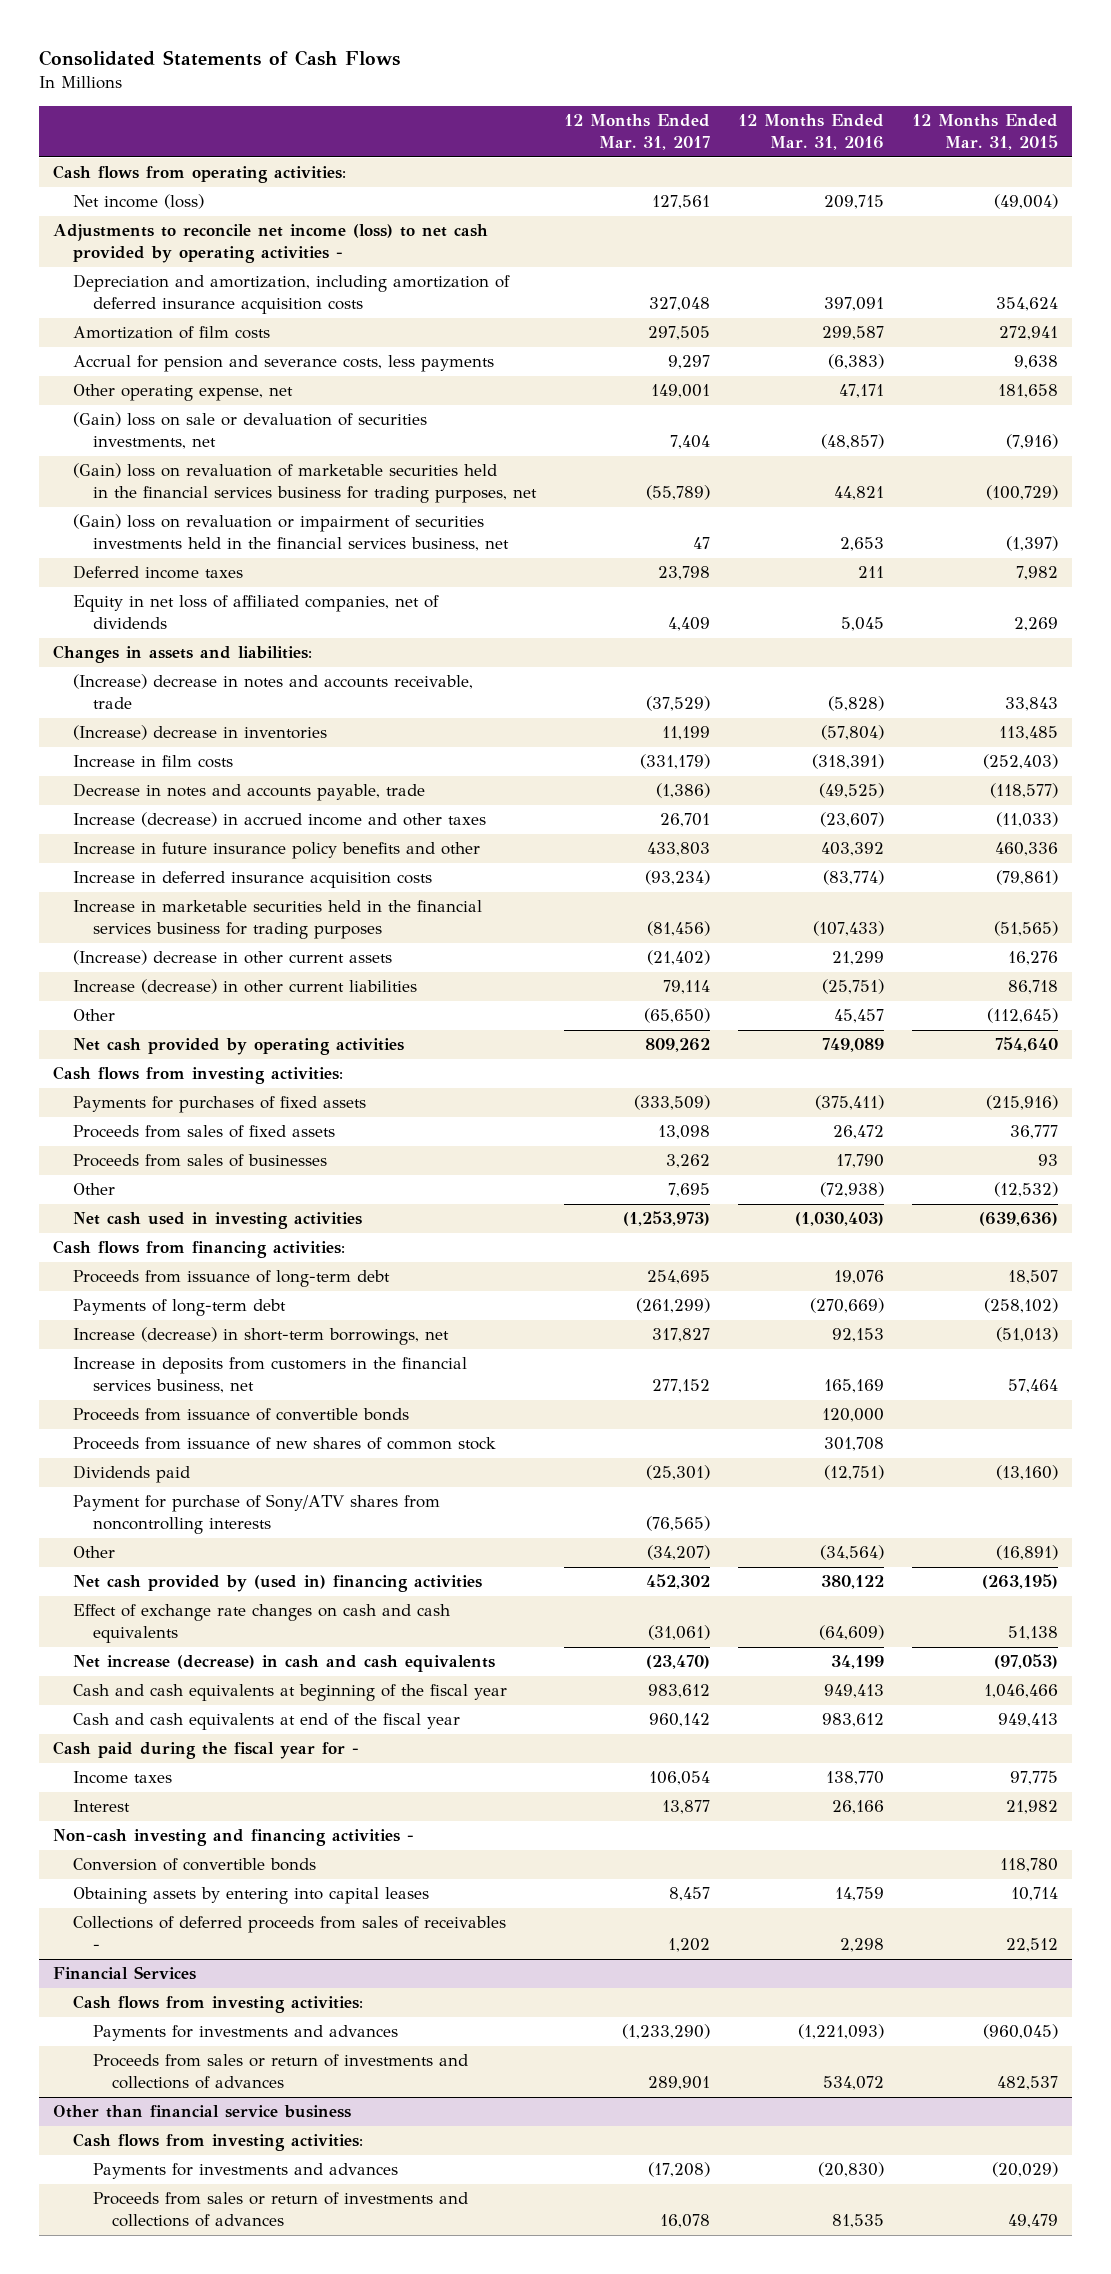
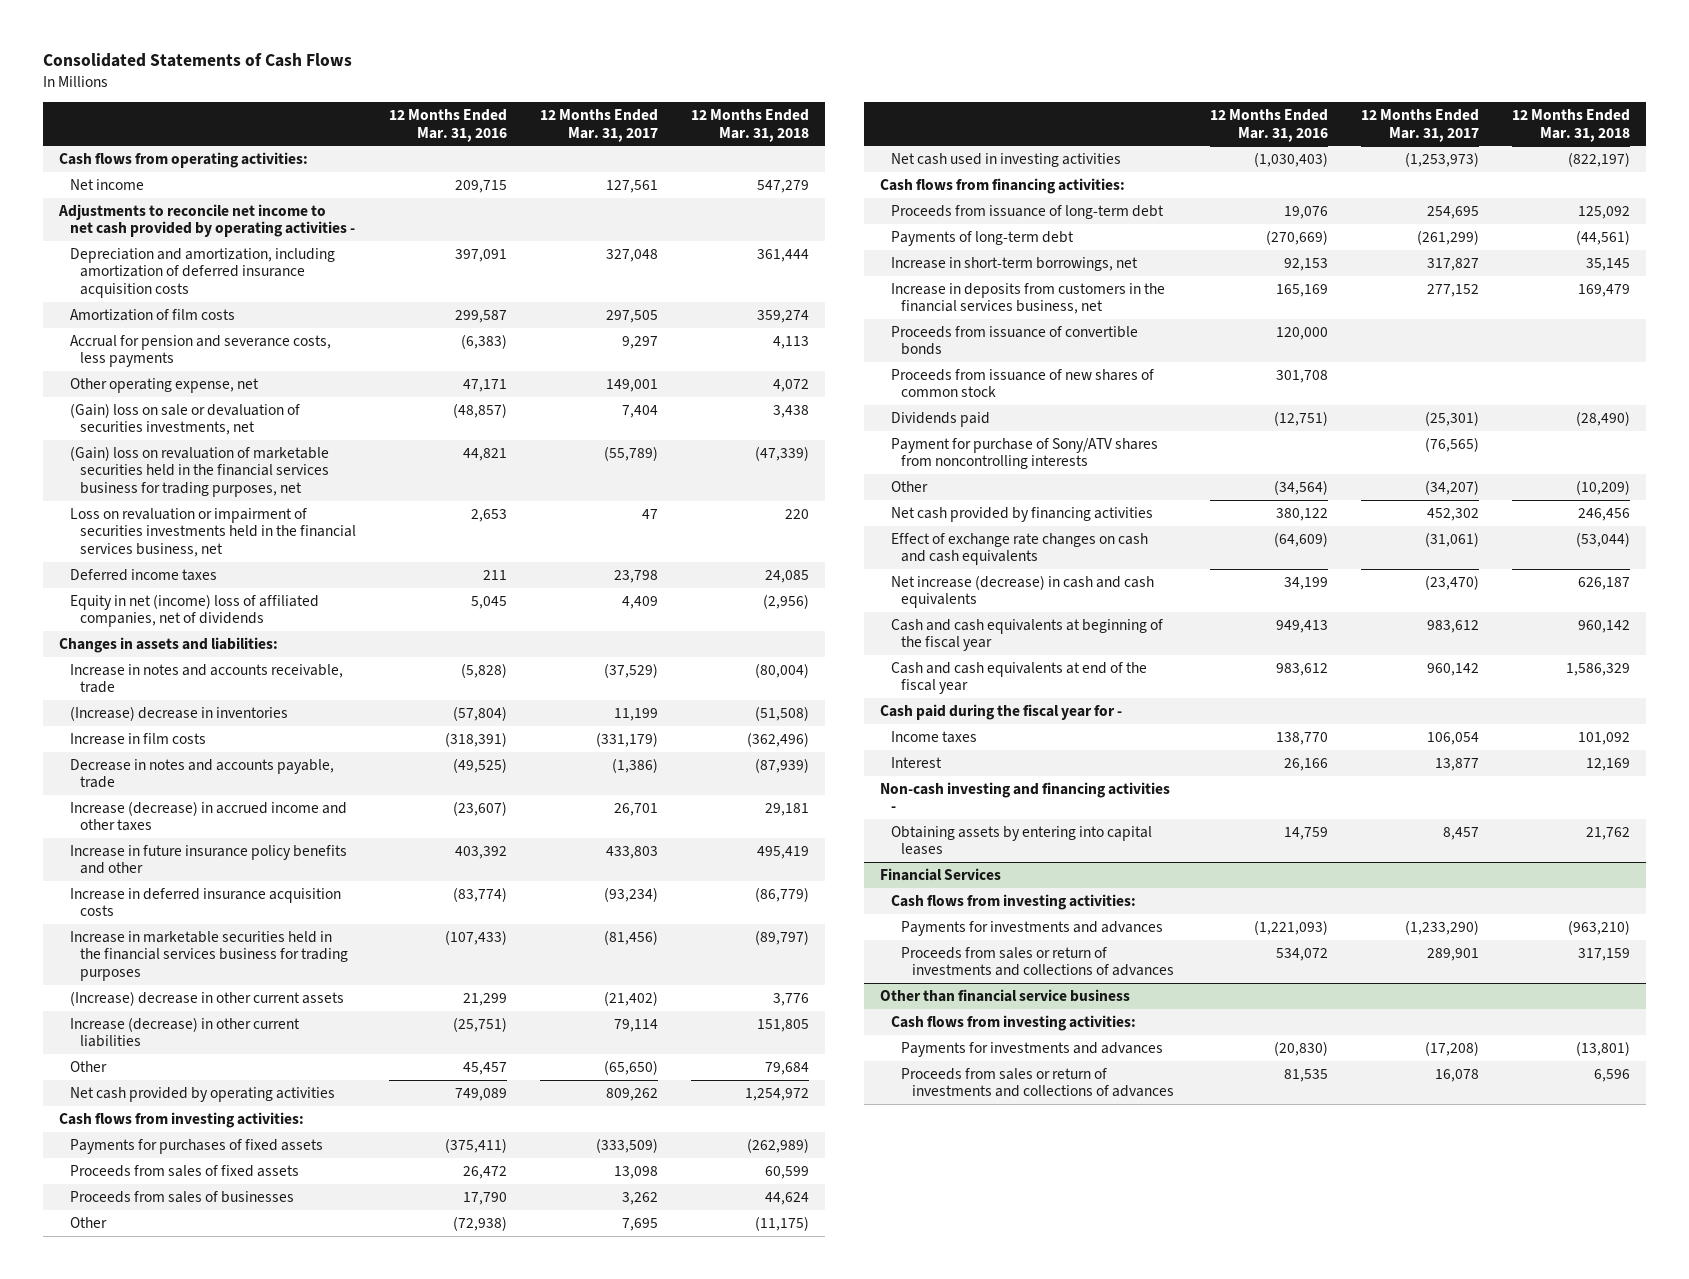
[912,113,1059,150] 12 Months Ended Mar. 31, 2015 -> none
none -> [690,109,809,142] 12 Months Ended Mar. 31, 2018
[72,194,204,210] Net income (loss) -> [69,178,144,190] Net income
[52,224,488,264] Adjustments to reconcile net income (loss) to net cash provided by operating activities - -> [58,203,355,238] Adjustments to reconcile net income to net cash provided by operating activities -
[72,514,509,552] (Gain) loss on revaluation or impairment of securities investments held in the financial services business, net -> [69,507,357,557] Loss on revaluation or impairment of securities investments held in the financial services business, net
[72,595,439,630] Equity in net loss of affiliated companies, net of dividends -> [69,593,319,628] Equity in net (income) loss of affiliated companies, net of dividends
[72,674,473,710] (Increase) decrease in notes and accounts receivable, trade -> [69,663,343,694] Increase in notes and accounts receivable, trade
[72,1327,449,1346] Increase (decrease) in short-term borrowings, net -> [890,256,1138,271] Increase in short-term borrowings, net
[72,1575,482,1593] Net cash provided by (used in) financing activities -> [890,506,1153,522] Net cash provided by financing activities
[72,1858,316,1872] Conversion of convertible bonds -> none
[72,1916,506,1951] Collections of deferred proceeds from sales of receivables - -> none

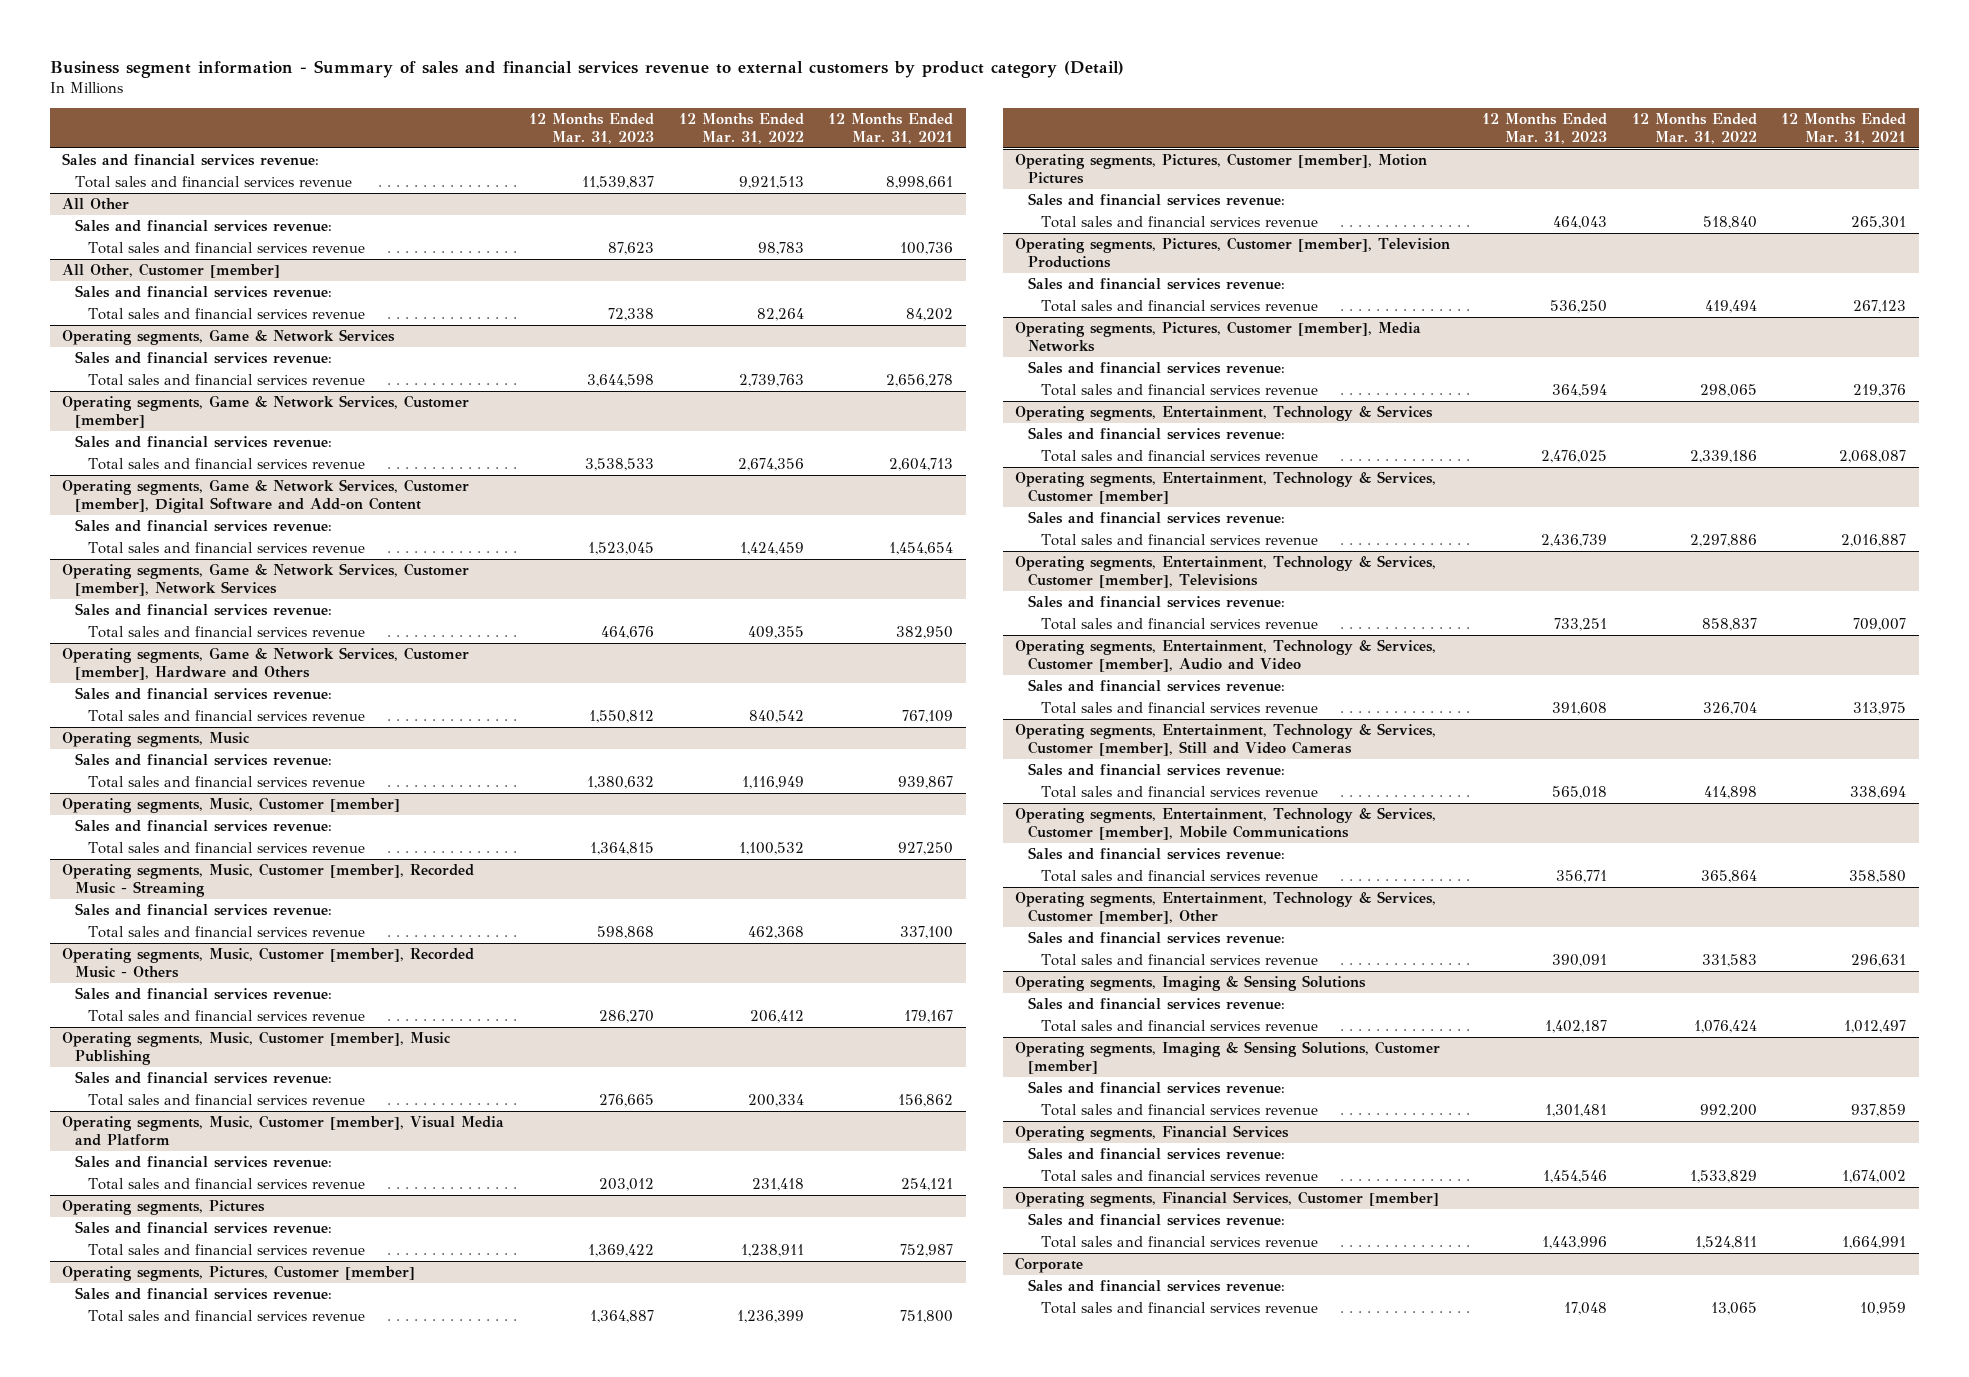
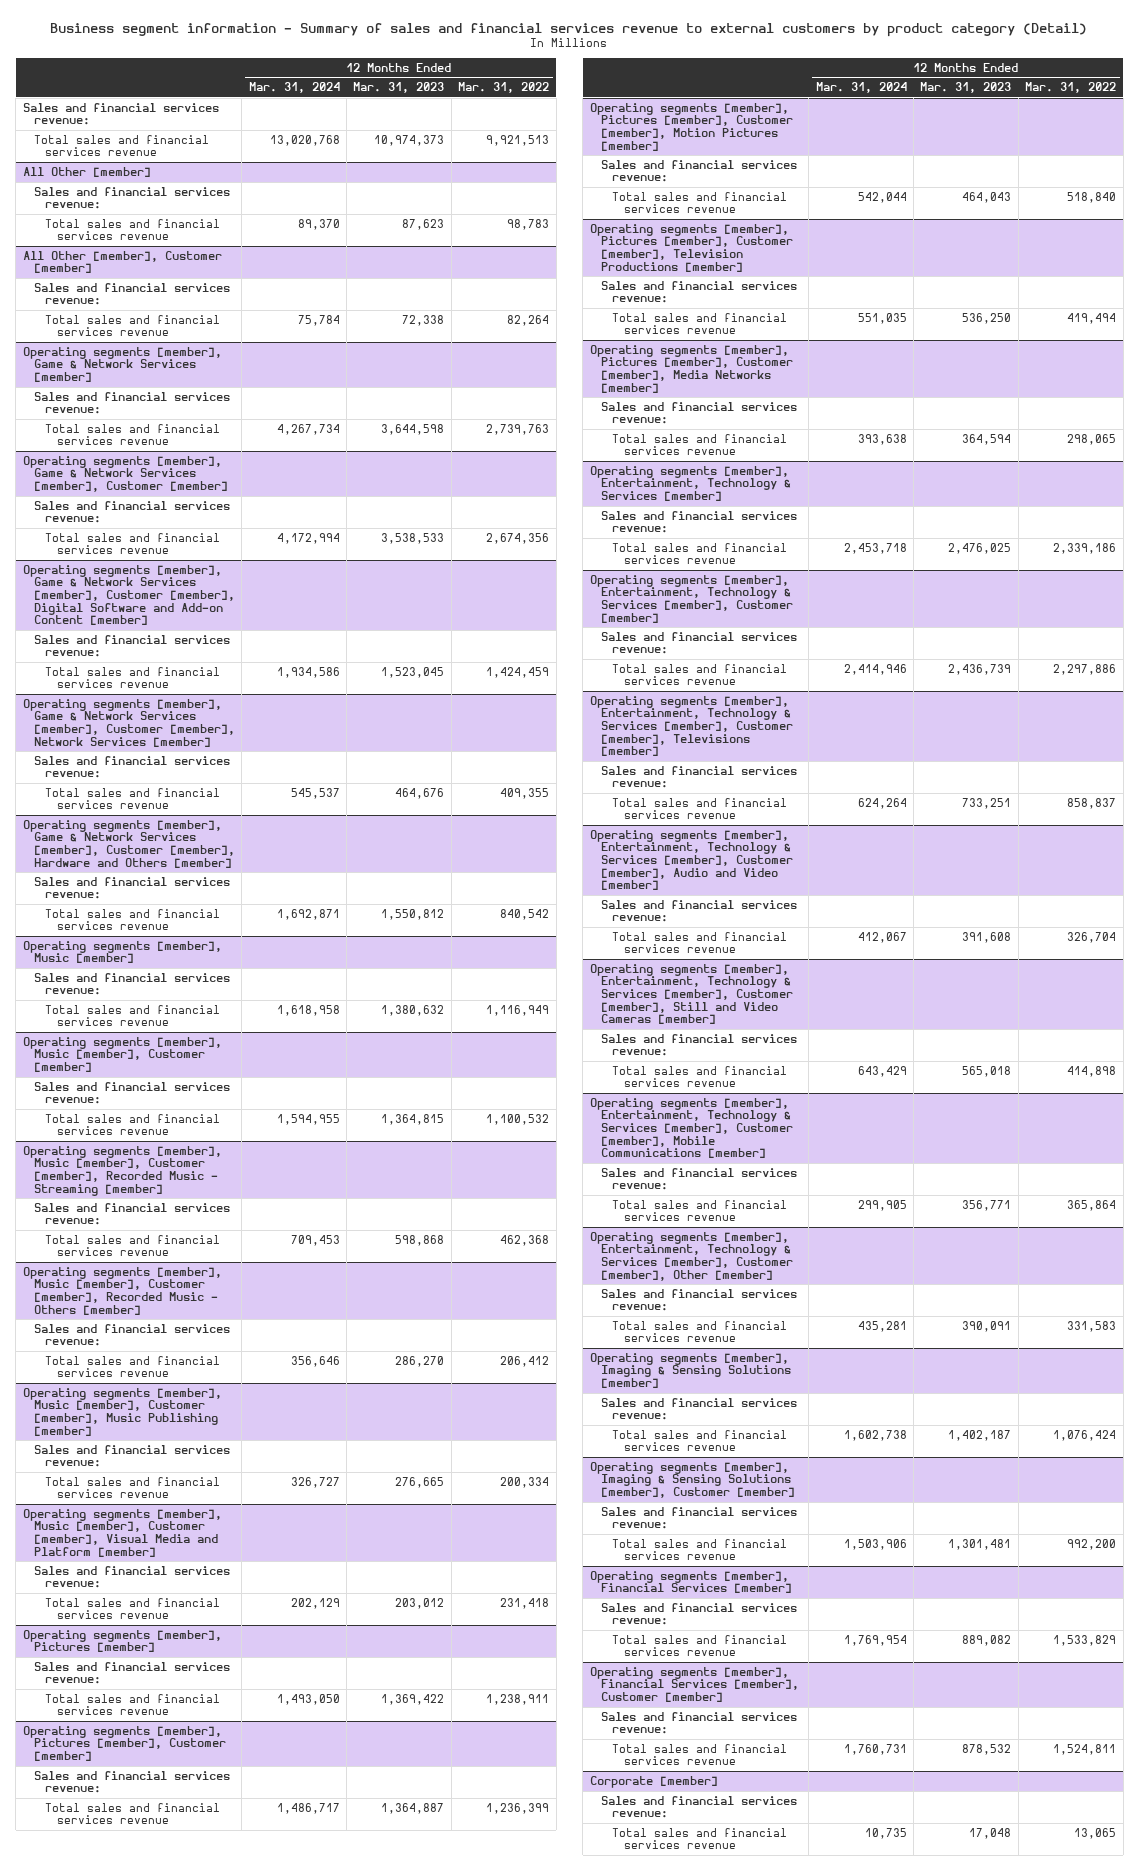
[828,112,954,145] 12 Months Ended Mar. 31, 2021 -> none
none -> [248,82,340,94] Mar. 31, 2024
[581,176,654,190] 11,539,837 -> [374,134,445,146] 10,974,373
[62,198,130,211] All Other -> [22,166,151,177] All Other [member]
[62,263,281,279] All Other, Customer [member] -> [22,250,222,274] All Other [member], Customer [member]
[62,329,396,346] Operating segments, Game & Network Services -> [22,346,222,383] Operating segments [member], Game & Network Services [member]
[62,395,470,429] Operating segments, Game & Network Services, Customer [member] -> [22,455,228,493] Operating segments [member], Game & Network Services [member], Customer [member]
[62,479,470,514] Operating segments, Game & Network Services, Customer [member], Digital Software and Add-on Content -> [22,564,235,626] Operating segments [member], Game & Network Services [member], Customer [member], Digital Software and Add-on Content [member]
[62,563,470,597] Operating segments, Game & Network Services, Customer [member], Network Services -> [22,698,235,747] Operating segments [member], Game & Network Services [member], Customer [member], Network Services [member]
[62,647,470,681] Operating segments, Game & Network Services, Customer [member], Hardware and Others -> [22,819,235,868] Operating segments [member], Game & Network Services [member], Customer [member], Hardware and Others [member]
[62,732,251,748] Operating segments, Music -> [22,940,222,964] Operating segments [member], Music [member]
[62,797,401,814] Operating segments, Music, Customer [member] -> [22,1036,222,1073] Operating segments [member], Music [member], Customer [member]
[62,863,475,898] Operating segments, Music, Customer [member], Recorded Music - Streaming -> [22,1145,222,1196] Operating segments [member], Music [member], Customer [member], Recorded Music - Streaming [member]
[62,947,475,979] Operating segments, Music, Customer [member], Recorded Music - Others -> [22,1266,222,1315] Operating segments [member], Music [member], Customer [member], Recorded Music - Others [member]
[62,1031,452,1066] Operating segments, Music, Customer [member], Music Publishing -> [22,1387,222,1436] Operating segments [member], Music [member], Customer [member], Music Publishing [member]
[62,1115,505,1147] Operating segments, Music, Customer [member], Visual Media and Platform -> [22,1508,222,1557] Operating segments [member], Music [member], Customer [member], Visual Media and Platform [member]
[62,1200,266,1216] Operating segments, Pictures -> [22,1629,222,1653] Operating segments [member], Pictures [member]
[62,1265,416,1282] Operating segments, Pictures, Customer [member] -> [22,1725,226,1762] Operating segments [member], Pictures [member], Customer [member]
[1015,153,1428,185] Operating segments, Pictures, Customer [member], Motion Pictures -> [589,102,794,151] Operating segments [member], Pictures [member], Customer [member], Motion Pictures [member]
[1015,237,1451,269] Operating segments, Pictures, Customer [member], Television Productions -> [589,223,794,272] Operating segments [member], Pictures [member], Customer [member], Television Productions [member]
[1015,321,1422,353] Operating segments, Pictures, Customer [member], Media Networks -> [589,344,794,393] Operating segments [member], Pictures [member], Customer [member], Media Networks [member]
[1015,405,1434,422] Operating segments, Entertainment, Technology & Services -> [589,465,792,502] Operating segments [member], Entertainment, Technology & Services [member]
[1015,471,1437,505] Operating segments, Entertainment, Technology & Services, Customer [member] -> [589,574,794,623] Operating segments [member], Entertainment, Technology & Services [member], Customer [member]
[1015,555,1437,589] Operating segments, Entertainment, Technology & Services, Customer [member], Televisions -> [589,695,794,757] Operating segments [member], Entertainment, Technology & Services [member], Customer [member], Televisions [member]
[1015,639,1437,673] Operating segments, Entertainment, Technology & Services, Customer [member], Audio and Video -> [589,829,794,891] Operating segments [member], Entertainment, Technology & Services [member], Customer [member], Audio and Video [member]
[1015,723,1437,757] Operating segments, Entertainment, Technology & Services, Customer [member], Still and Video Cameras -> [589,963,794,1025] Operating segments [member], Entertainment, Technology & Services [member], Customer [member], Still and Video Cameras [member]
[1015,807,1437,841] Operating segments, Entertainment, Technology & Services, Customer [member], Mobile Communications -> [589,1097,794,1159] Operating segments [member], Entertainment, Technology & Services [member], Customer [member], Mobile Communications [member]
[1015,891,1437,925] Operating segments, Entertainment, Technology & Services, Customer [member], Other -> [589,1231,794,1281] Operating segments [member], Entertainment, Technology & Services [member], Customer [member], Other [member]
[1015,975,1367,992] Operating segments, Imaging & Sensing Solutions -> [589,1352,792,1389] Operating segments [member], Imaging & Sensing Solutions [member]
[1015,1041,1441,1075] Operating segments, Imaging & Sensing Solutions, Customer [member] -> [589,1461,796,1499] Operating segments [member], Imaging & Sensing Solutions [member], Customer [member]
[1015,1125,1290,1142] Operating segments, Financial Services -> [589,1570,793,1594] Operating segments [member], Financial Services [member]
[1542,1170,1607,1184] 1,454,546 -> [962,1634,1012,1646] 889,082
[1015,1191,1440,1208] Operating segments, Financial Services, Customer [member] -> [589,1666,800,1703] Operating segments [member], Financial Services [member], Customer [member]
[1541,1236,1607,1250] 1,443,996 -> [962,1743,1012,1755] 878,532
[1015,1257,1084,1274] Corporate -> [589,1775,718,1788] Corporate [member]

